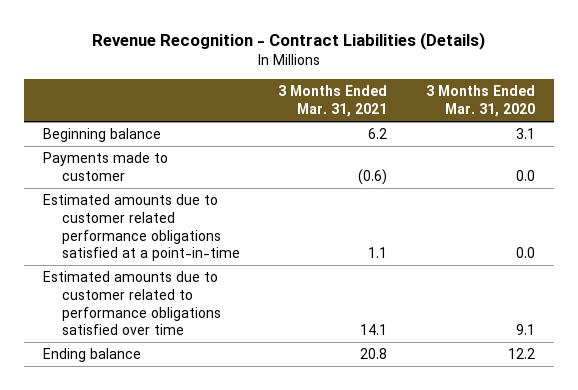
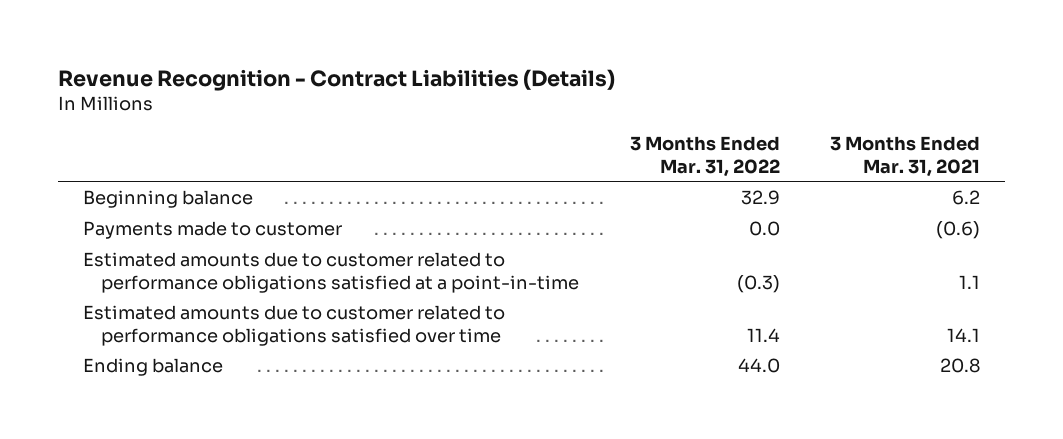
[425,85,535,118] 3 Months Ended Mar. 31, 2020 -> none
none -> [629,136,780,177] 3 Months Ended Mar. 31, 2022
[43,194,241,262] Estimated amounts due to customer related performance obligations satisfied at a point-in-time -> [82,252,579,293] Estimated amounts due to customer related to performance obligations satisfied at a point-in-time

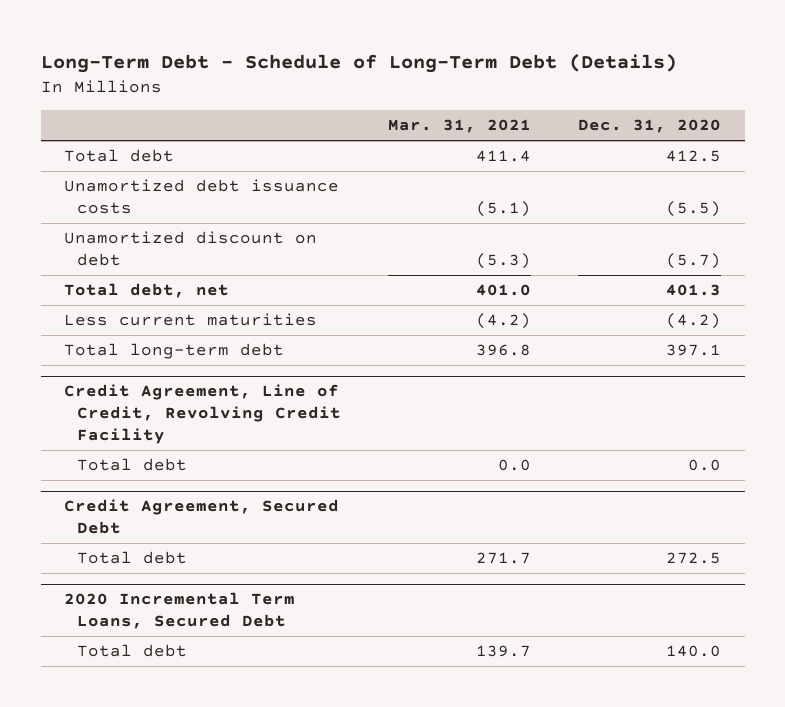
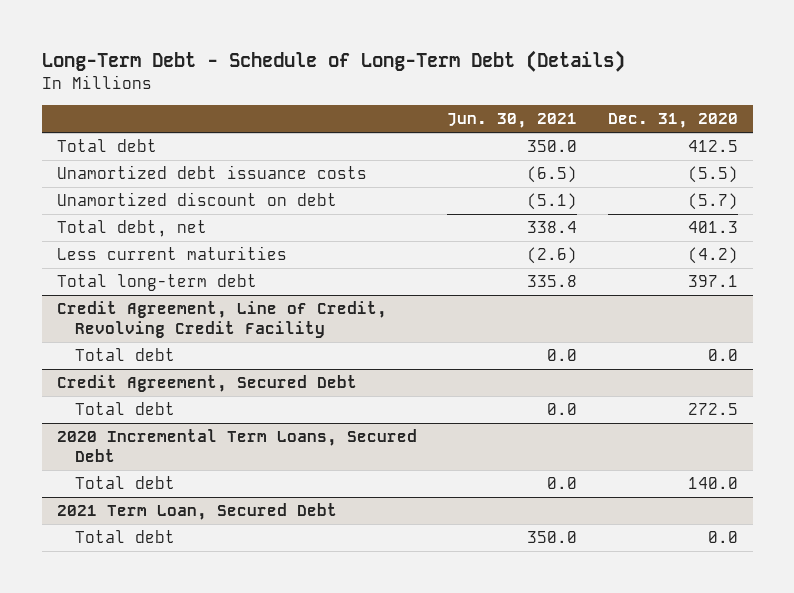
[388,119,532,134] Mar. 31, 2021 -> none
none -> [447,113,578,129] Jun. 30, 2021
none -> [56,503,337,521] 2021 Term Loan, Secured Debt
none -> [75,530,176,544] Total debt

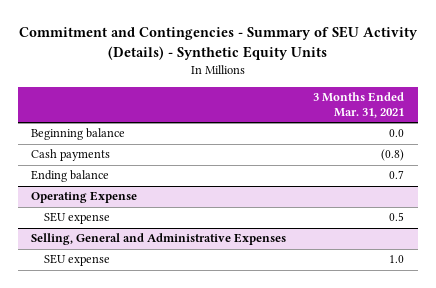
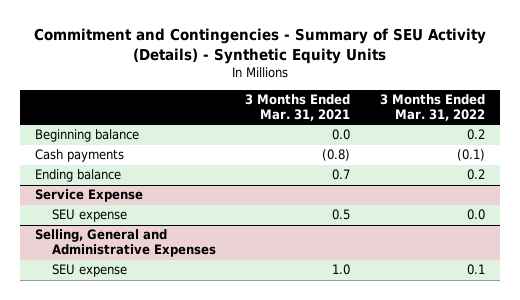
none -> [379,94,485,122] 3 Months Ended Mar. 31, 2022
[31,191,138,204] Operating Expense -> [34,189,143,203] Service Expense

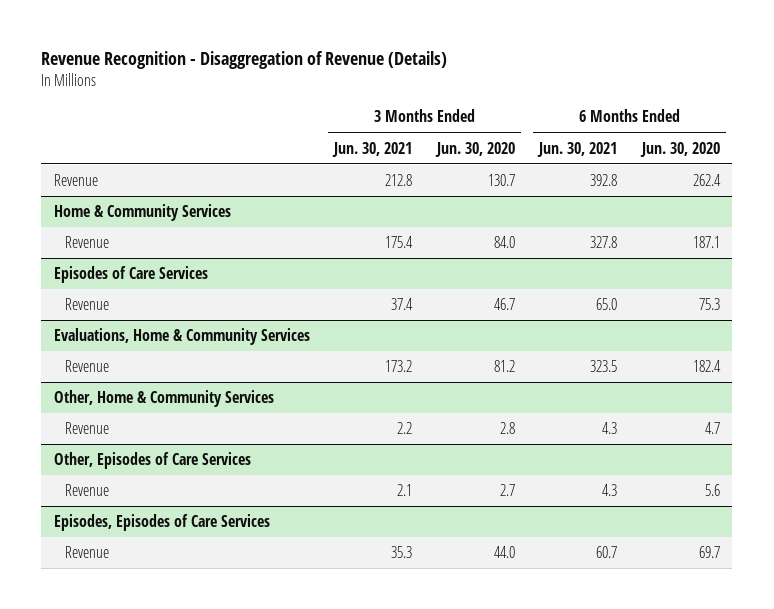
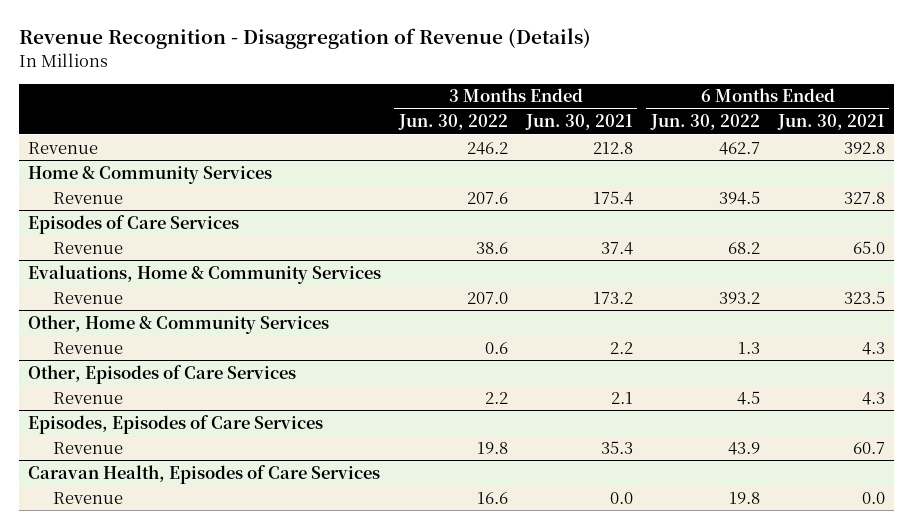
[434,141,515,157] Jun. 30, 2020 -> none
[640,141,721,157] Jun. 30, 2020 -> none
none -> [397,114,508,131] Jun. 30, 2022
none -> [649,114,760,131] Jun. 30, 2022
none -> [27,464,380,484] Caravan Health, Episodes of Care Services
none -> [52,491,123,504] Revenue

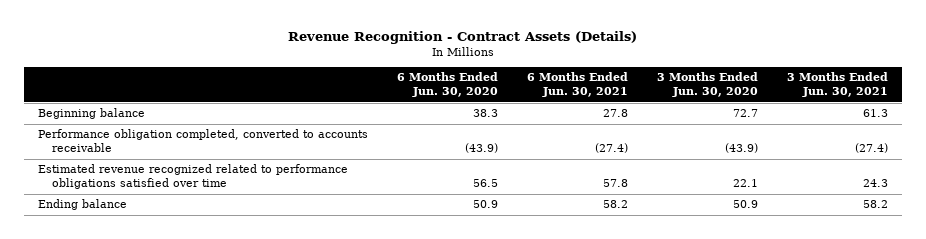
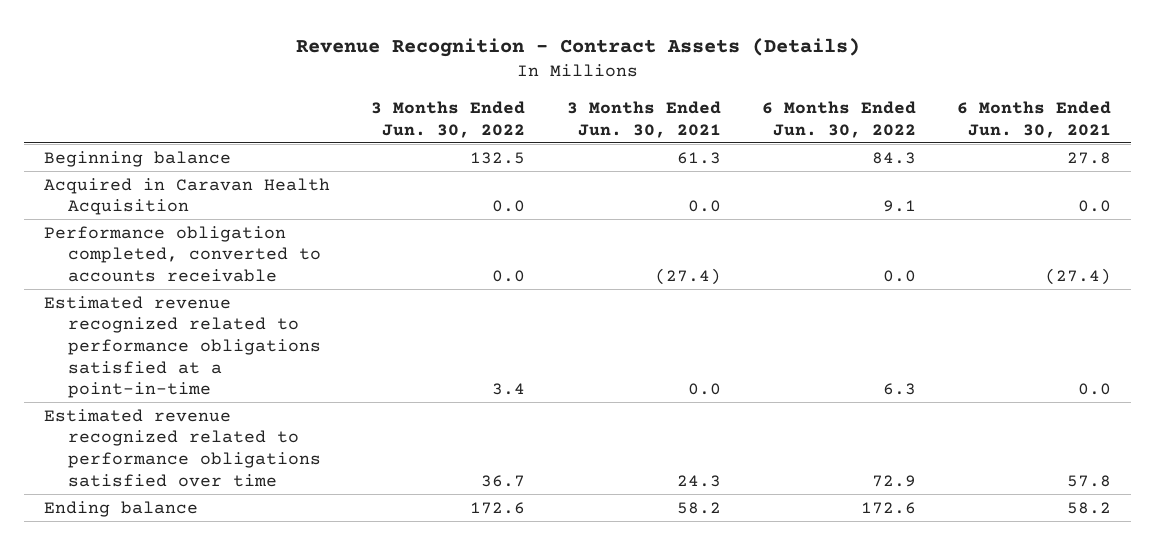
[397,72,499,98] 6 Months Ended Jun. 30, 2020 -> none
[656,72,758,98] 3 Months Ended Jun. 30, 2020 -> none
none -> [371,100,526,138] 3 Months Ended Jun. 30, 2022
none -> [761,100,916,138] 6 Months Ended Jun. 30, 2022
none -> [44,177,331,216] Acquired in Caravan Health Acquisition
none -> [44,295,322,399] Estimated revenue recognized related to performance obligations satisfied at a point-in-time

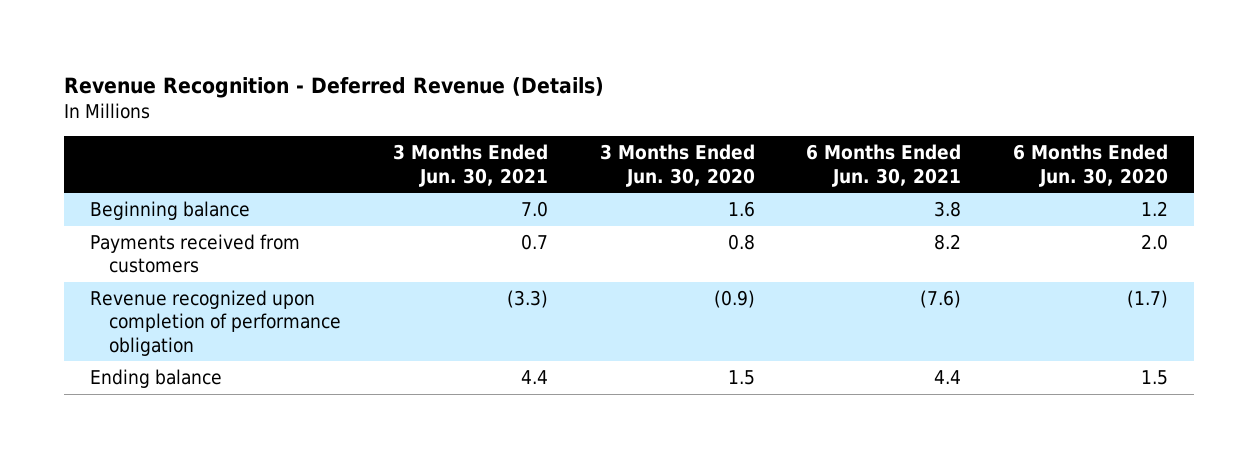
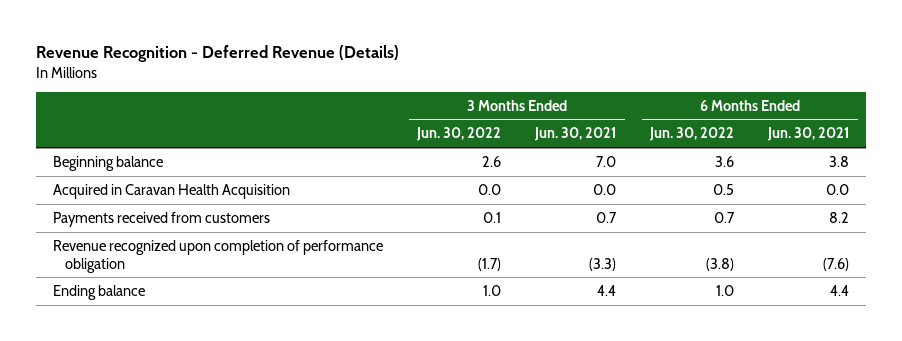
[599,144,755,187] 3 Months Ended Jun. 30, 2020 -> none
[1012,144,1168,187] 6 Months Ended Jun. 30, 2020 -> none
none -> [416,127,502,142] Jun. 30, 2022
none -> [649,127,735,142] Jun. 30, 2022
none -> [53,183,291,199] Acquired in Caravan Health Acquisition

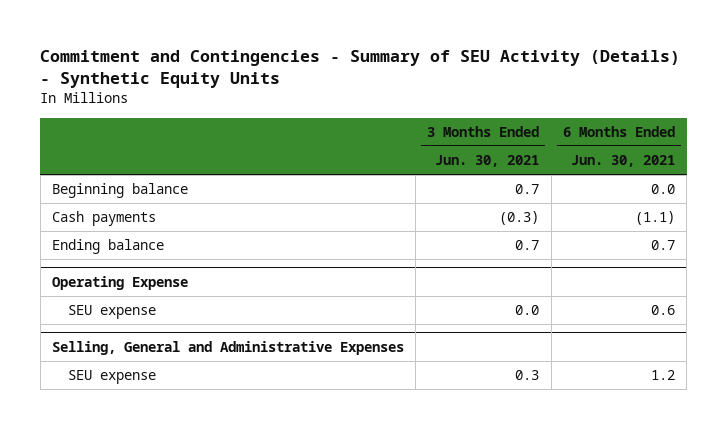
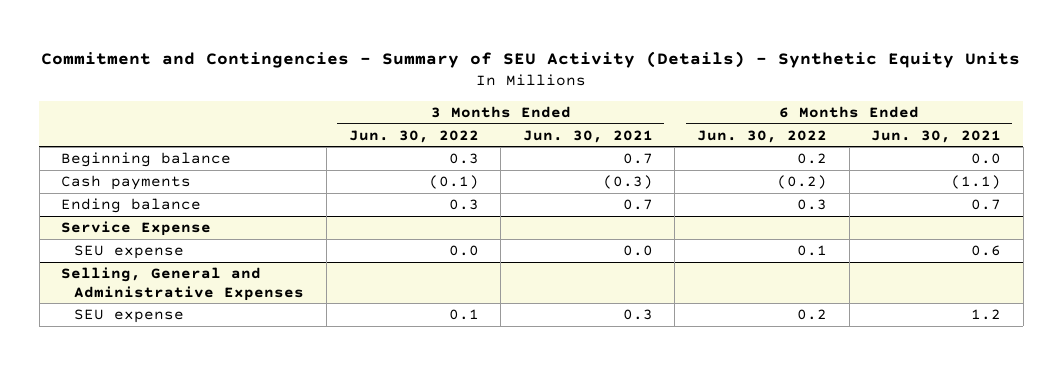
none -> [348,129,479,143] Jun. 30, 2022
none -> [697,129,828,143] Jun. 30, 2022
[51,276,188,291] Operating Expense -> [61,221,212,237] Service Expense

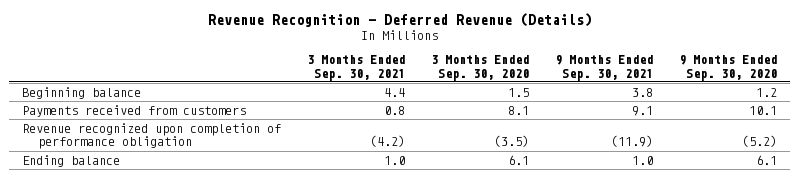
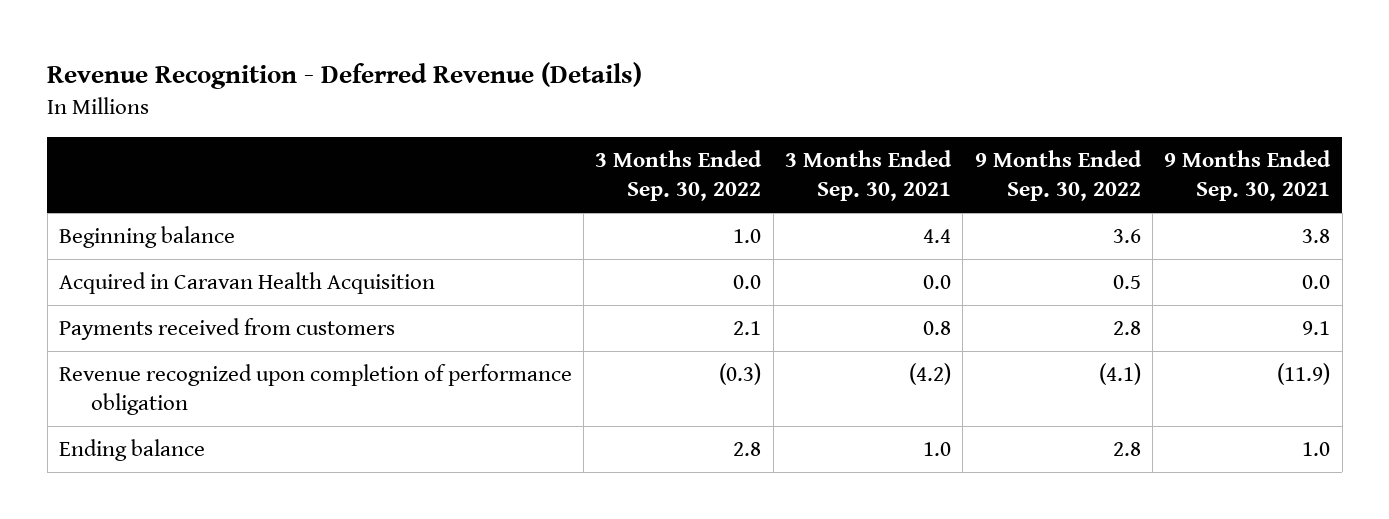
[431,55,530,81] 3 Months Ended Sep. 30, 2020 -> none
[679,55,778,81] 9 Months Ended Sep. 30, 2020 -> none
none -> [595,150,763,202] 3 Months Ended Sep. 30, 2022
none -> [974,150,1142,202] 9 Months Ended Sep. 30, 2022
none -> [58,272,435,295] Acquired in Caravan Health Acquisition

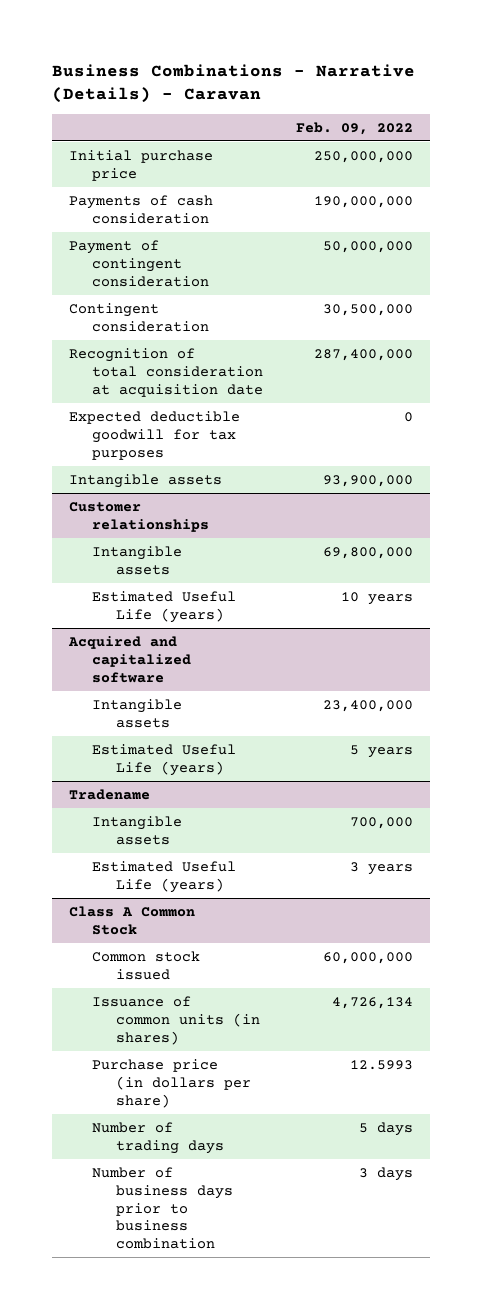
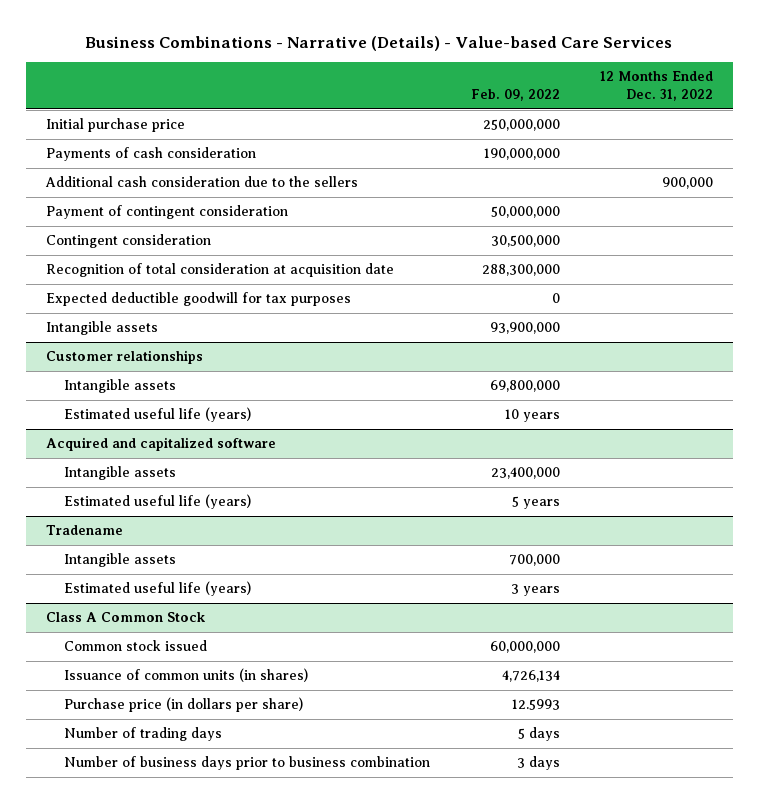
[52,63,416,103] Business Combinations - Narrative (Details) - Caravan -> [85,35,673,51] Business Combinations - Narrative (Details) - Value-based Care Services
none -> [599,71,713,102] 12 Months Ended Dec. 31, 2022
none -> [44,176,358,188] Additional cash consideration due to the sellers
[314,348,414,361] 287,400,000 -> [481,264,560,277] 288,300,000
[92,590,237,623] Estimated Useful Life (years) -> [64,407,252,423] Estimated useful life (years)
[92,743,237,776] Estimated Useful Life (years) -> [64,494,252,510] Estimated useful life (years)
[92,860,237,893] Estimated Useful Life (years) -> [64,581,252,597] Estimated useful life (years)

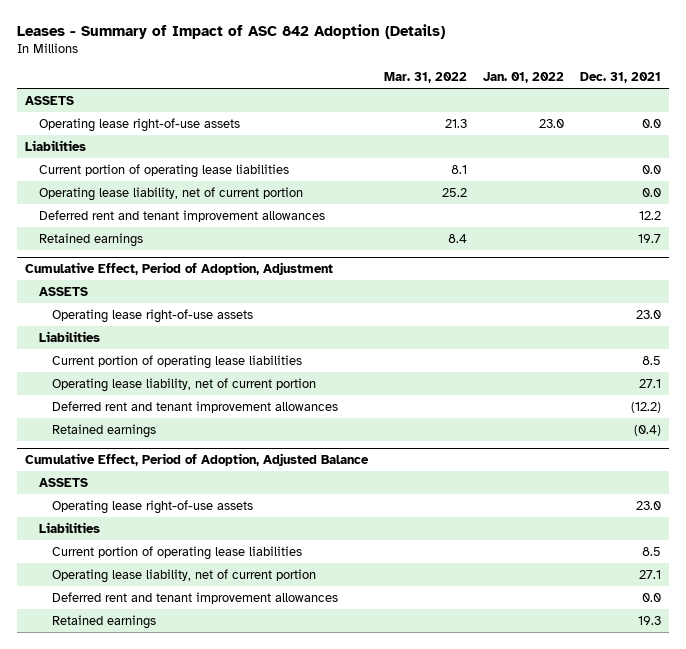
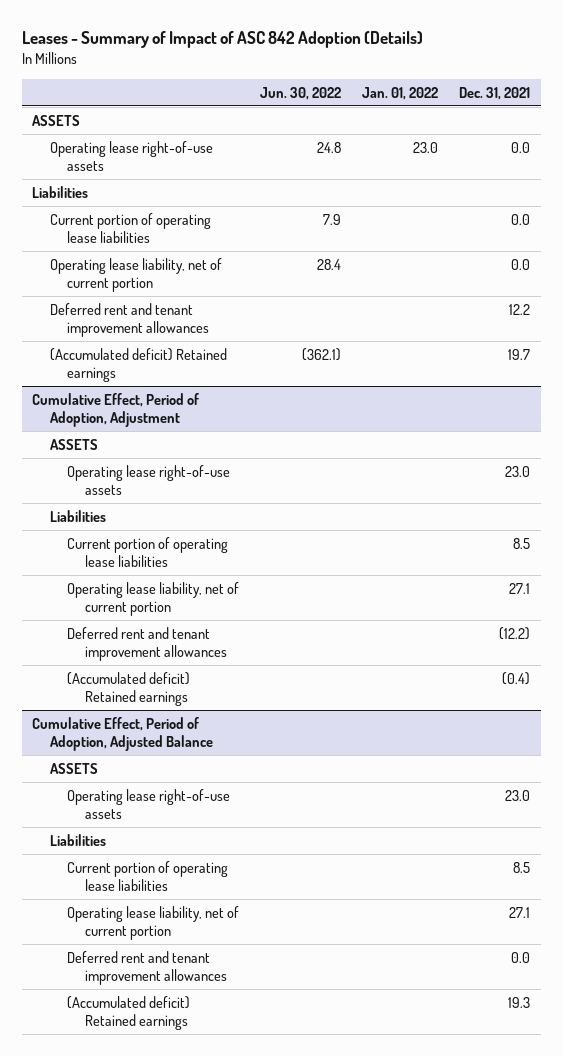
[383,72,467,84] Mar. 31, 2022 -> none
none -> [260,86,342,100] Jun. 30, 2022
[38,232,143,247] Retained earnings -> [49,347,227,383] (Accumulated deficit) Retained earnings
[51,423,156,438] Retained earnings -> [67,671,191,707] (Accumulated deficit) Retained earnings
[51,614,156,629] Retained earnings -> [67,995,191,1031] (Accumulated deficit) Retained earnings

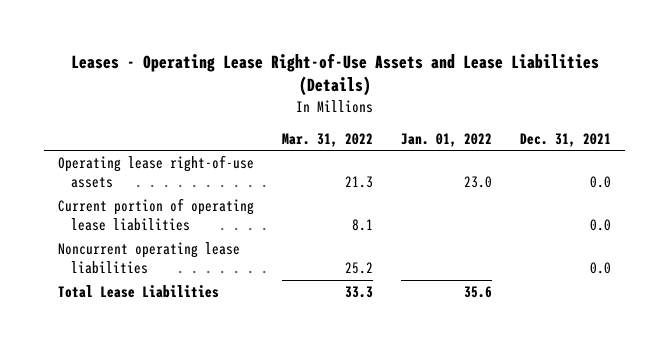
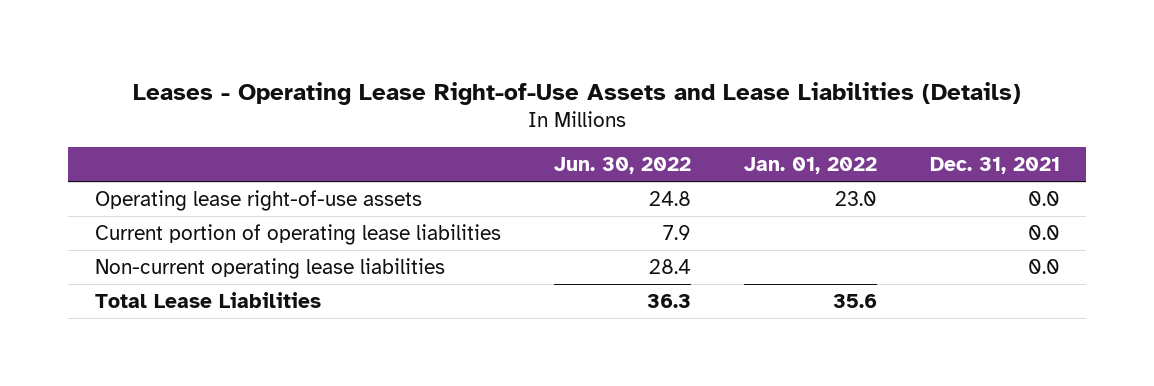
[282,132,374,147] Mar. 31, 2022 -> none
none -> [553,157,691,175] Jun. 30, 2022
[58,241,241,275] Noncurrent operating lease liabilities -> [94,257,445,279] Non-current operating lease liabilities

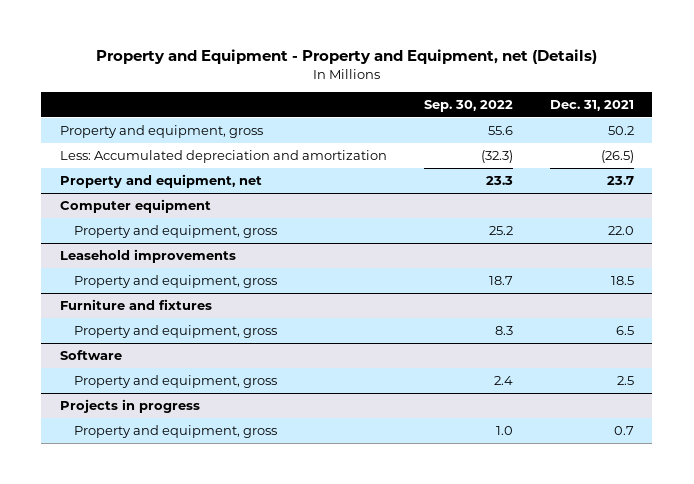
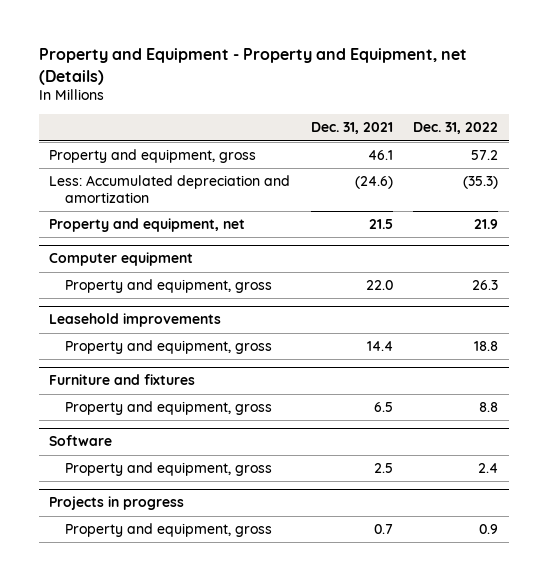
[423,99,513,112] Sep. 30, 2022 -> none
none -> [413,122,499,135] Dec. 31, 2022
[607,126,634,136] 50.2 -> [367,150,393,161] 46.1
[600,150,634,164] (26.5) -> [354,176,393,190] (24.6)
[606,176,634,186] 23.7 -> [368,219,393,230] 21.5
[610,276,634,286] 18.5 -> [366,341,393,352] 14.4

